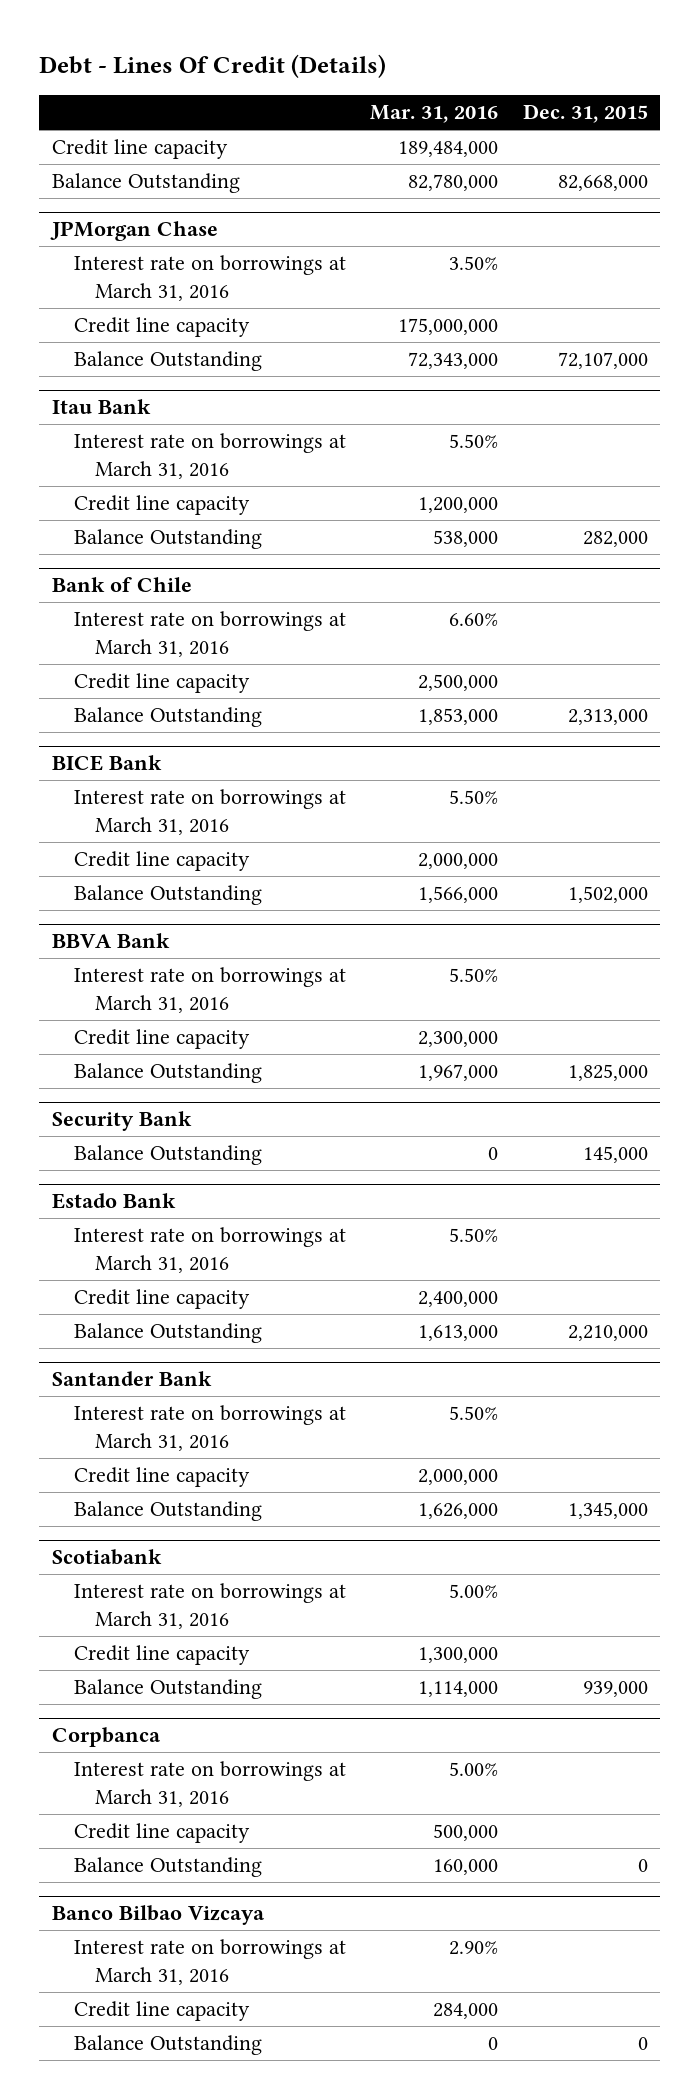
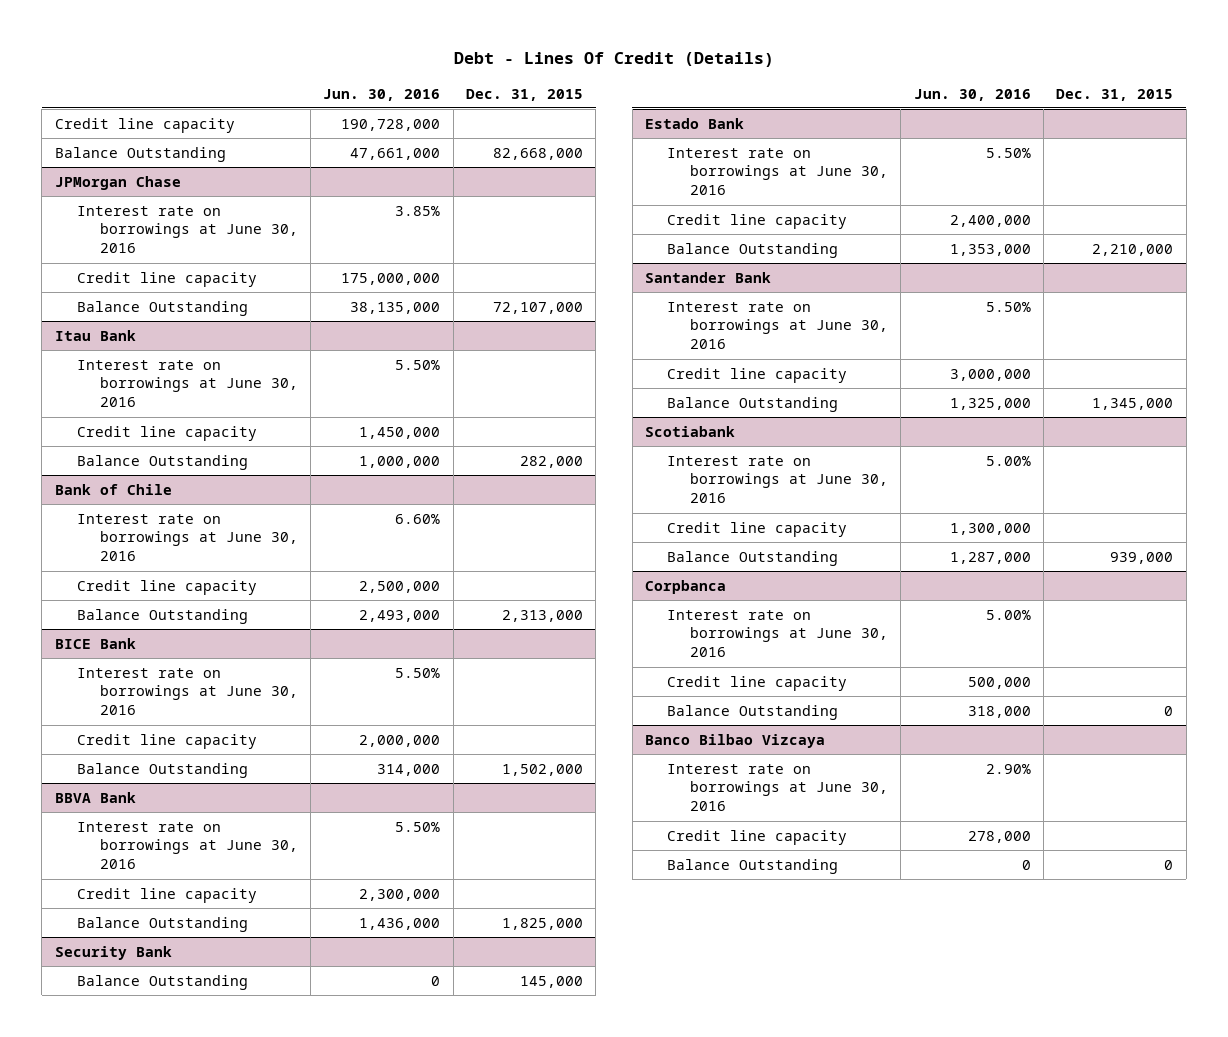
[370,105,499,124] Mar. 31, 2016 -> none
none -> [323,88,441,101] Jun. 30, 2016
[73,255,346,302] Interest rate on borrowings at March 31, 2016 -> [77,205,298,254] Interest rate on borrowings at June 30, 2016
[73,433,346,480] Interest rate on borrowings at March 31, 2016 -> [77,359,298,408] Interest rate on borrowings at June 30, 2016
[73,611,346,658] Interest rate on borrowings at March 31, 2016 -> [77,513,298,562] Interest rate on borrowings at June 30, 2016
[73,789,346,836] Interest rate on borrowings at March 31, 2016 -> [77,667,298,716] Interest rate on borrowings at June 30, 2016
[73,967,346,1014] Interest rate on borrowings at March 31, 2016 -> [77,821,298,870] Interest rate on borrowings at June 30, 2016
[73,1227,346,1274] Interest rate on borrowings at March 31, 2016 -> [667,147,888,196] Interest rate on borrowings at June 30, 2016
[73,1405,346,1452] Interest rate on borrowings at March 31, 2016 -> [667,301,888,350] Interest rate on borrowings at June 30, 2016
[73,1583,346,1630] Interest rate on borrowings at March 31, 2016 -> [667,455,888,504] Interest rate on borrowings at June 30, 2016
[73,1761,346,1808] Interest rate on borrowings at March 31, 2016 -> [667,609,888,658] Interest rate on borrowings at June 30, 2016
[73,1939,346,1986] Interest rate on borrowings at March 31, 2016 -> [667,763,888,812] Interest rate on borrowings at June 30, 2016

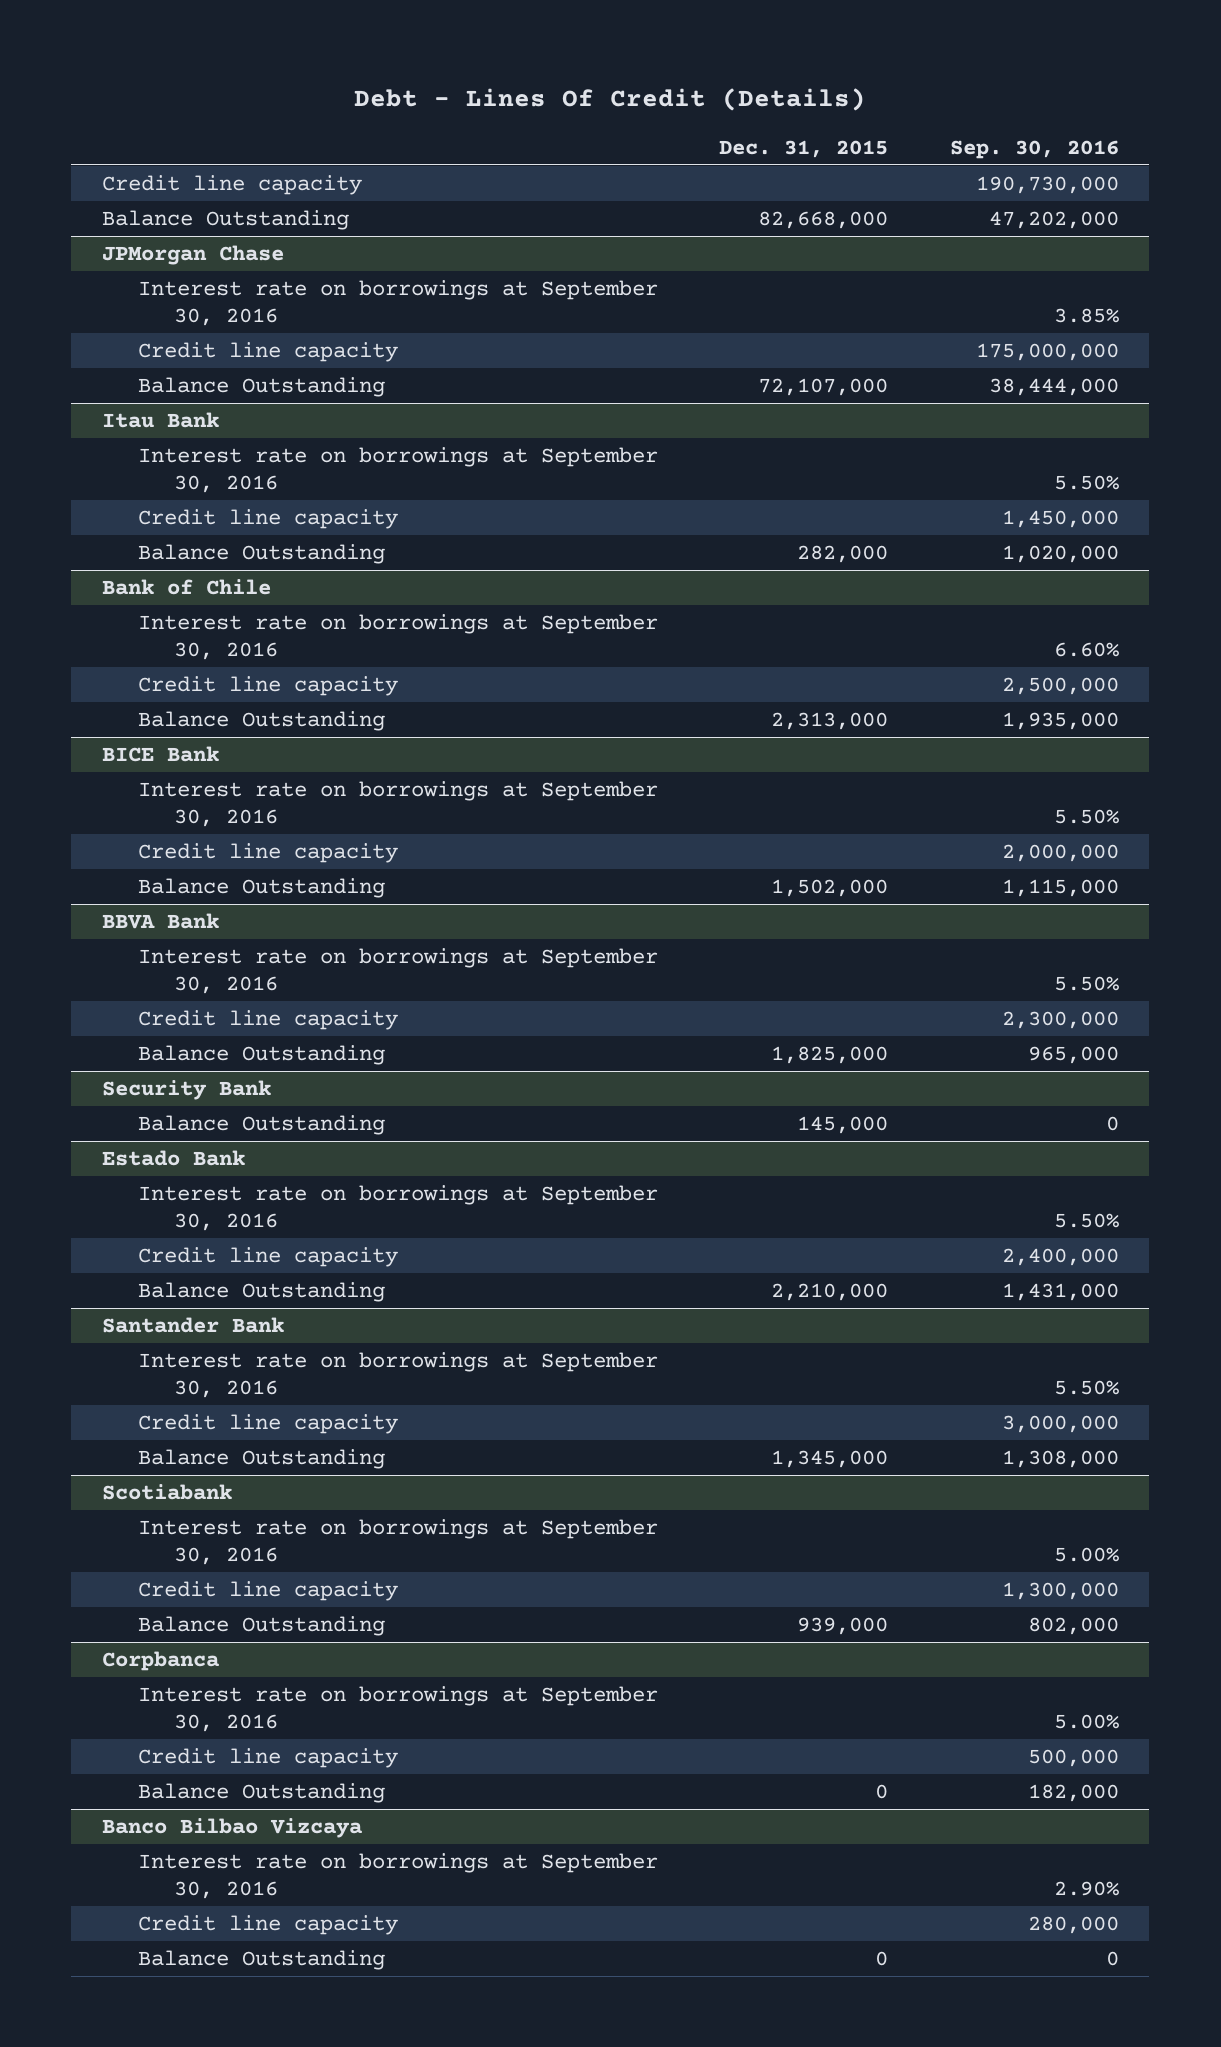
[323,88,441,101] Jun. 30, 2016 -> none
none -> [949,139,1119,159] Sep. 30, 2016
[77,205,298,254] Interest rate on borrowings at June 30, 2016 -> [138,280,659,326] Interest rate on borrowings at September 30, 2016
[77,359,298,408] Interest rate on borrowings at June 30, 2016 -> [138,447,659,493] Interest rate on borrowings at September 30, 2016
[77,513,298,562] Interest rate on borrowings at June 30, 2016 -> [138,614,659,660] Interest rate on borrowings at September 30, 2016
[77,667,298,716] Interest rate on borrowings at June 30, 2016 -> [138,781,659,827] Interest rate on borrowings at September 30, 2016
[77,821,298,870] Interest rate on borrowings at June 30, 2016 -> [138,948,659,994] Interest rate on borrowings at September 30, 2016
[667,147,888,196] Interest rate on borrowings at June 30, 2016 -> [138,1185,659,1231] Interest rate on borrowings at September 30, 2016
[667,301,888,350] Interest rate on borrowings at June 30, 2016 -> [138,1352,659,1398] Interest rate on borrowings at September 30, 2016
[667,455,888,504] Interest rate on borrowings at June 30, 2016 -> [138,1519,659,1565] Interest rate on borrowings at September 30, 2016
[667,609,888,658] Interest rate on borrowings at June 30, 2016 -> [138,1686,659,1732] Interest rate on borrowings at September 30, 2016
[667,763,888,812] Interest rate on borrowings at June 30, 2016 -> [138,1853,659,1899] Interest rate on borrowings at September 30, 2016

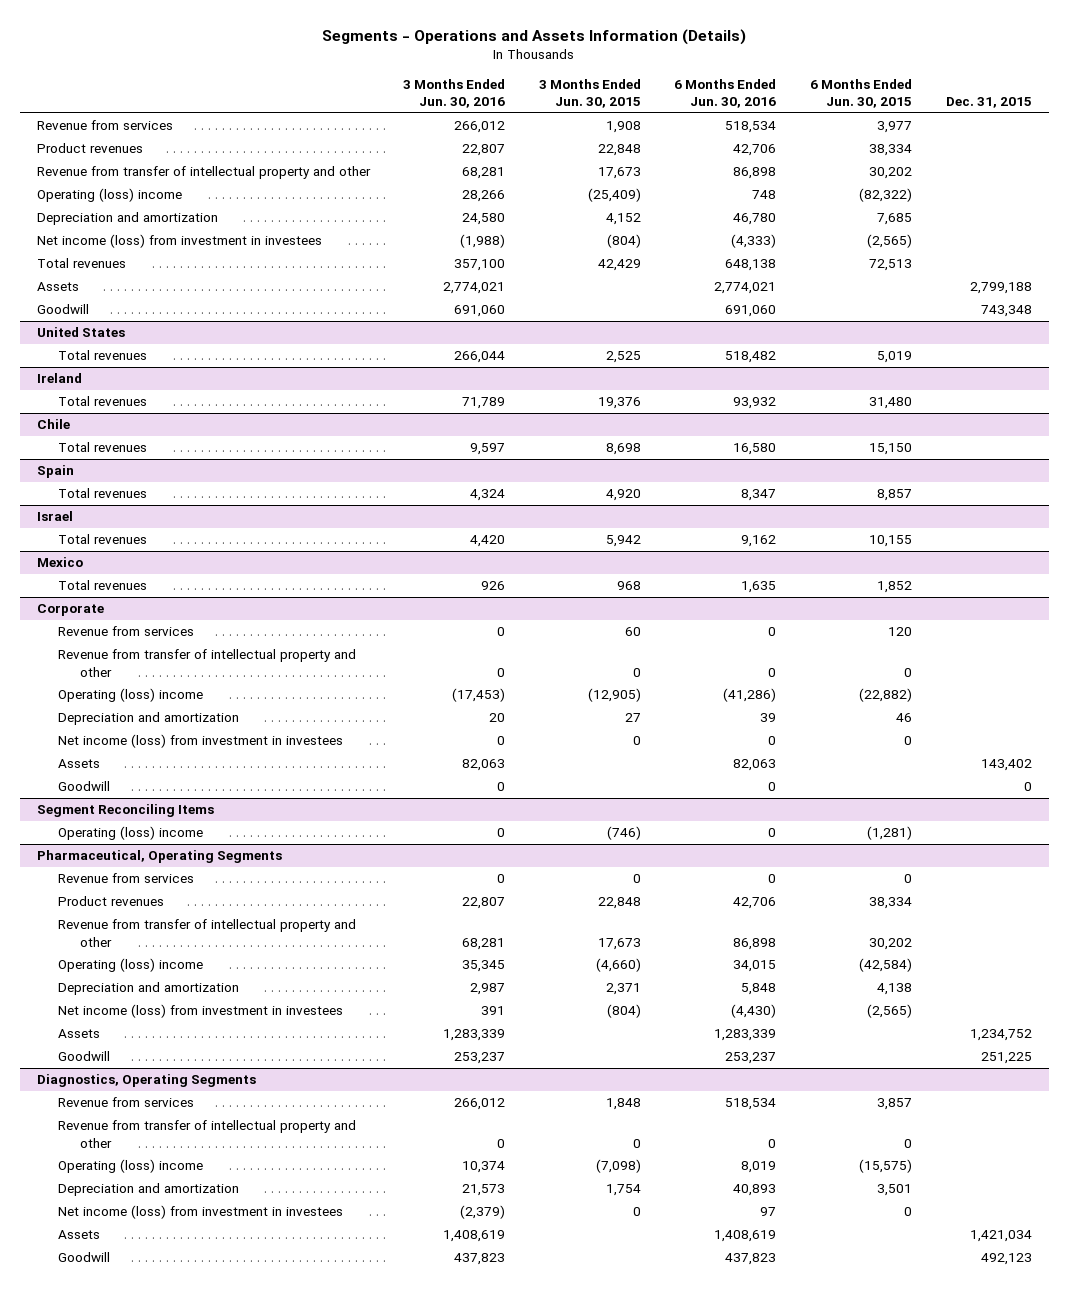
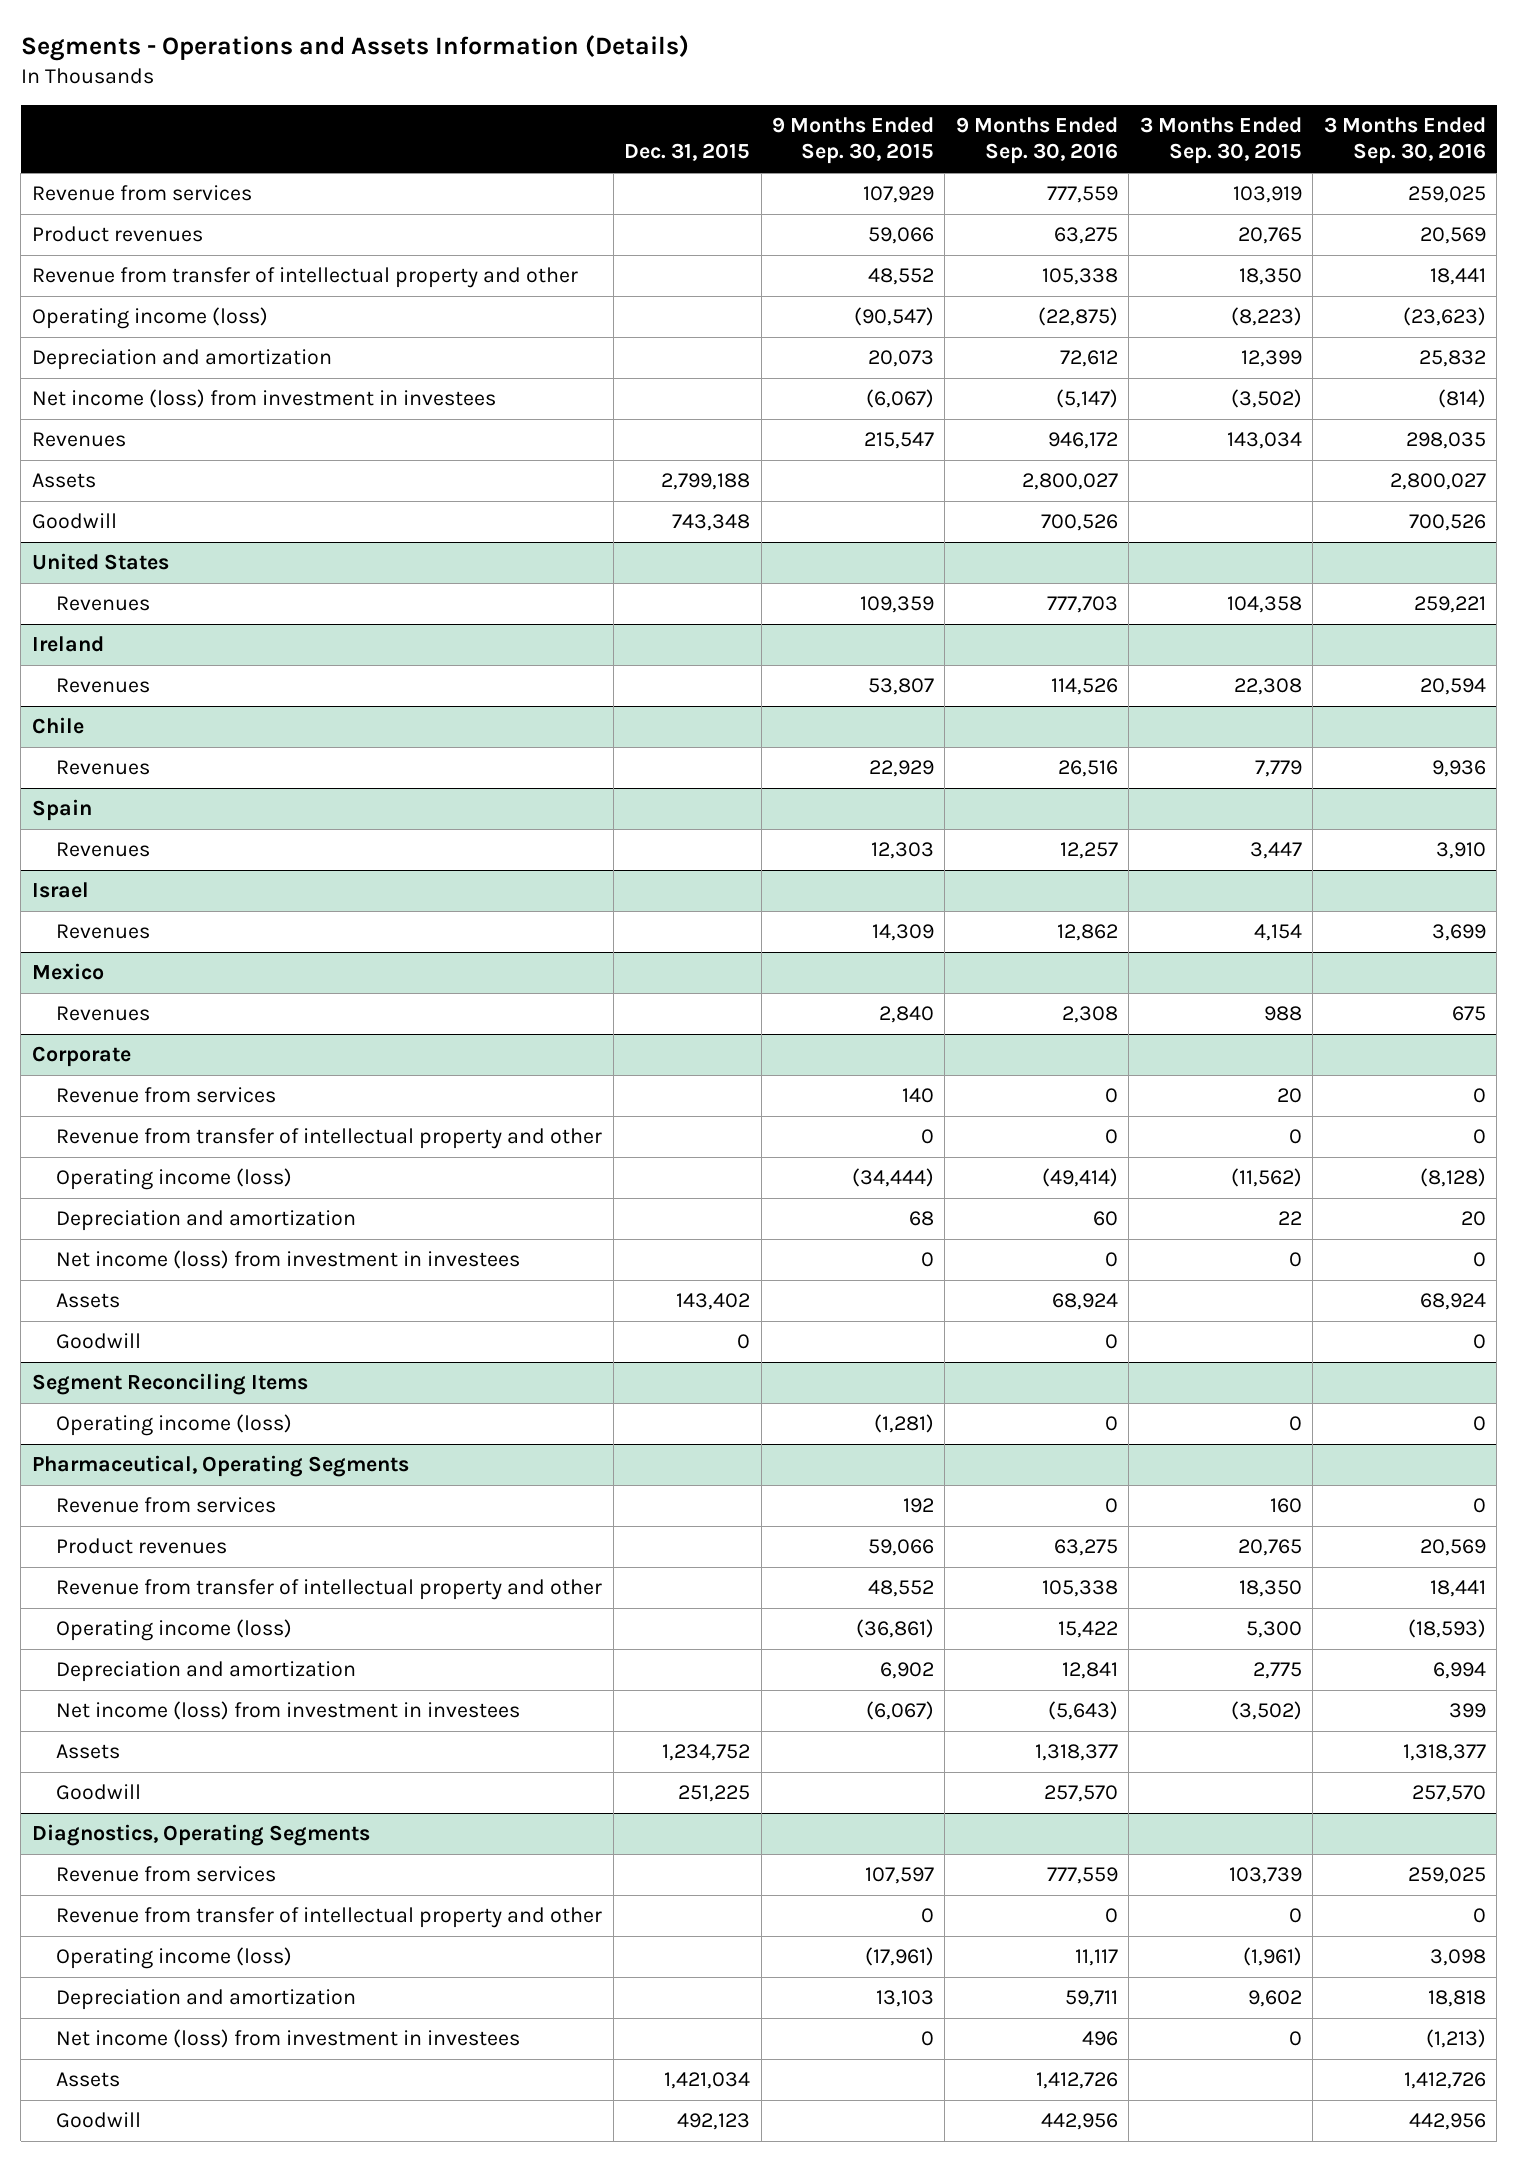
[403,78,506,108] 3 Months Ended Jun. 30, 2016 -> none
[538,78,641,108] 3 Months Ended Jun. 30, 2015 -> none
[674,78,777,108] 6 Months Ended Jun. 30, 2016 -> none
[810,78,913,108] 6 Months Ended Jun. 30, 2015 -> none
none -> [772,117,935,165] 9 Months Ended Sep. 30, 2015
none -> [955,117,1118,165] 9 Months Ended Sep. 30, 2016
none -> [1139,117,1302,165] 3 Months Ended Sep. 30, 2015
none -> [1323,117,1486,165] 3 Months Ended Sep. 30, 2016
[36,188,182,203] Operating (loss) income -> [31,307,268,330] Operating income (loss)
[36,258,126,269] Total revenues -> [31,432,126,448] Revenues
[58,350,148,361] Total revenues -> [56,596,151,612] Revenues
[58,396,148,407] Total revenues -> [56,678,151,694] Revenues
[58,442,148,453] Total revenues -> [56,760,151,776] Revenues
[58,488,148,499] Total revenues -> [56,842,151,858] Revenues
[58,534,148,545] Total revenues -> [56,924,151,940] Revenues
[58,580,148,591] Total revenues -> [56,1006,151,1022] Revenues
[58,688,204,703] Operating (loss) income -> [56,1168,293,1191] Operating income (loss)
[58,826,204,841] Operating (loss) income -> [56,1414,293,1437] Operating income (loss)
[58,958,204,973] Operating (loss) income -> [56,1619,293,1642] Operating income (loss)
[58,1159,204,1174] Operating (loss) income -> [56,1947,293,1970] Operating income (loss)

